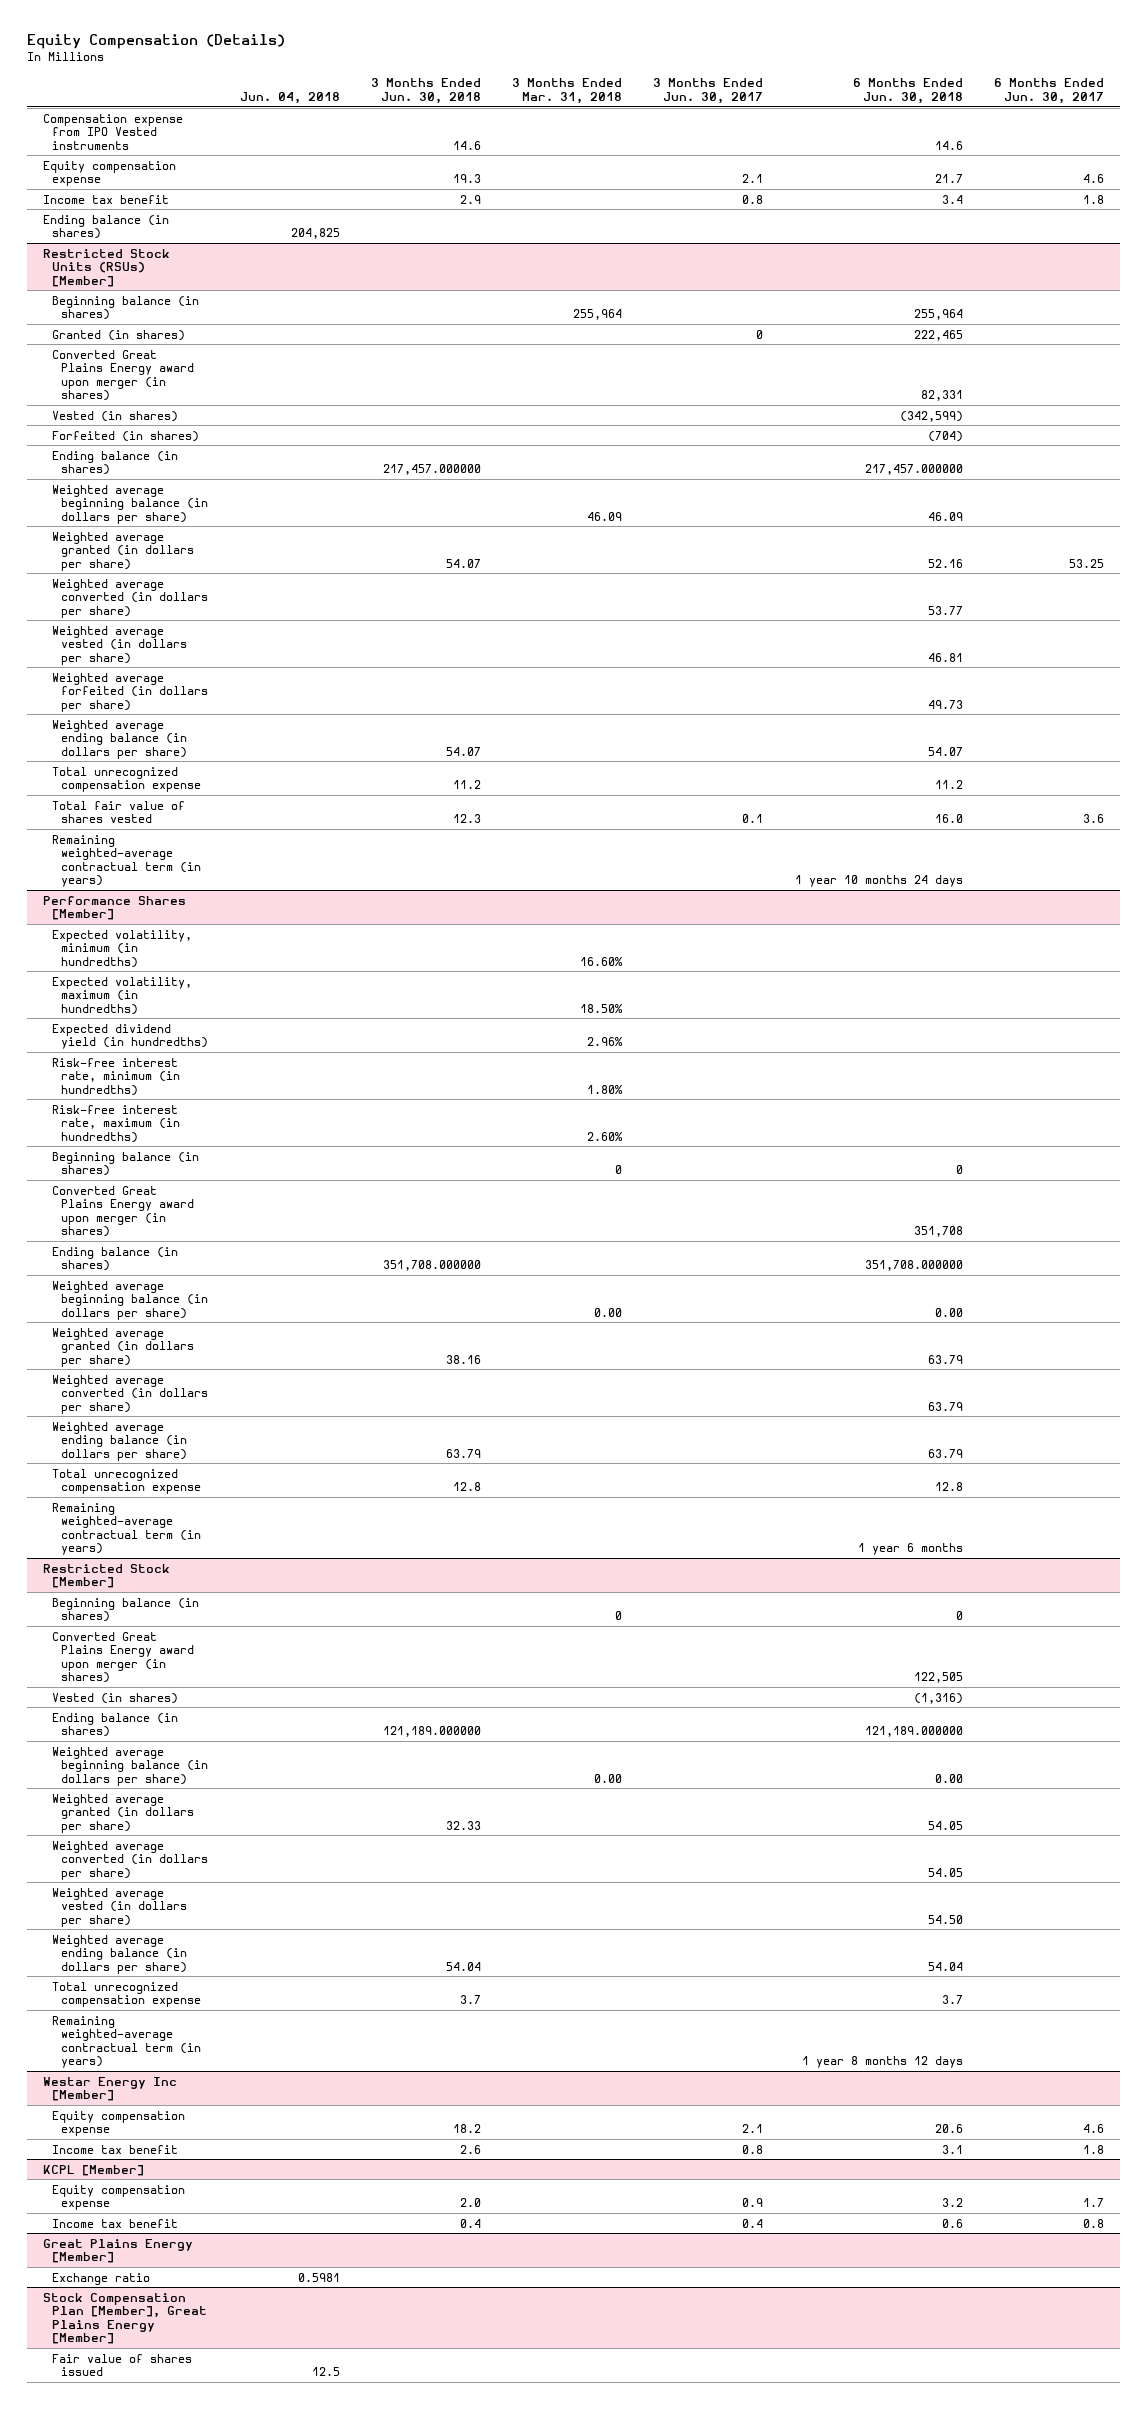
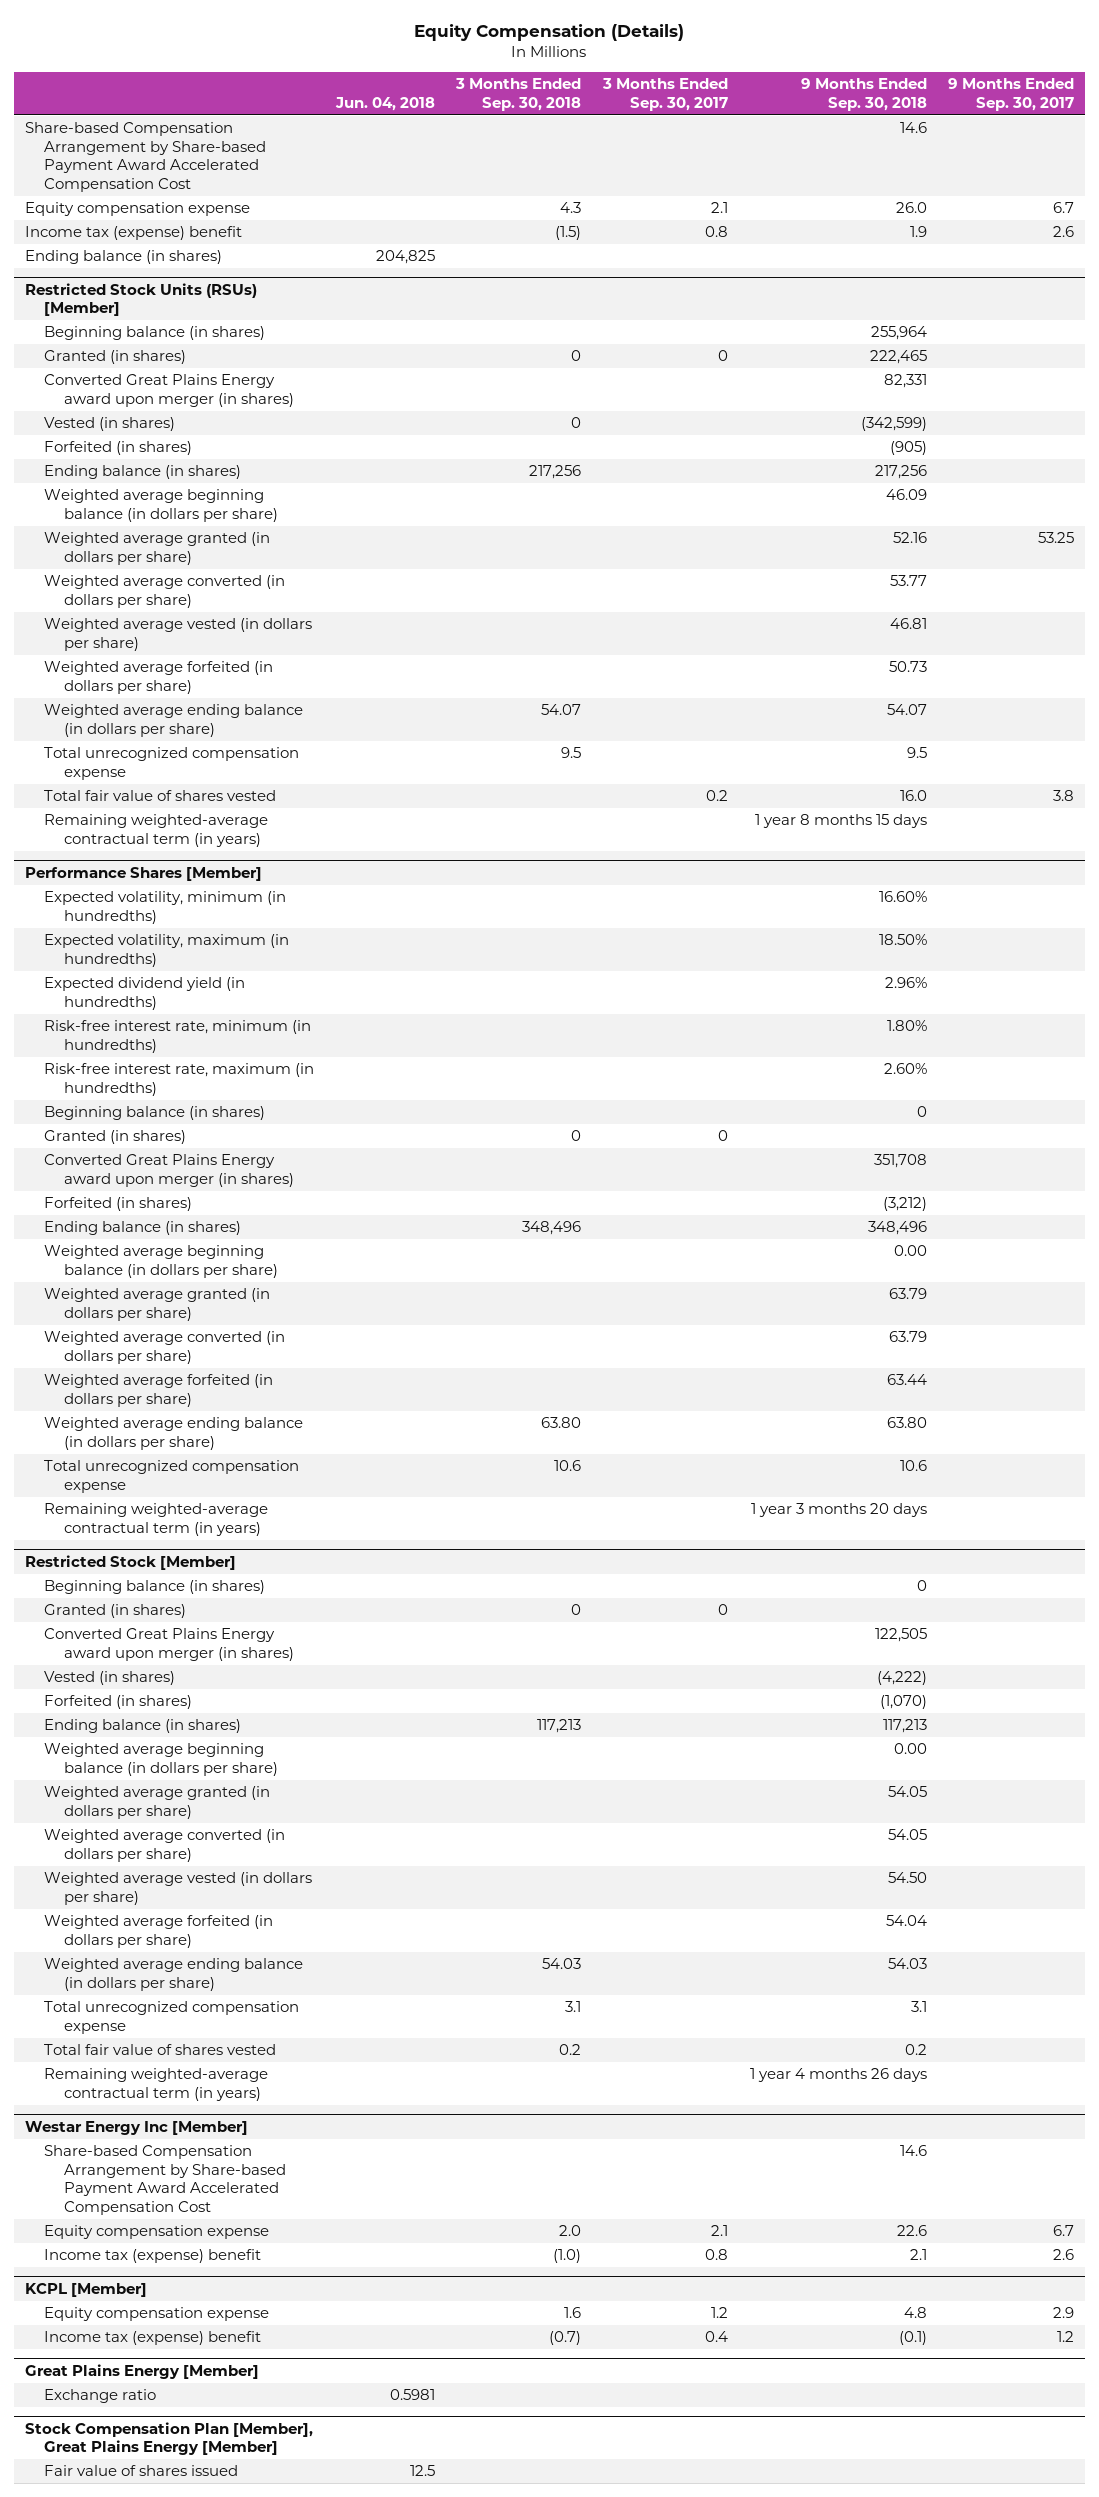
[370,78,481,104] 3 Months Ended Jun. 30, 2018 -> none
[512,78,623,104] 3 Months Ended Mar. 31, 2018 -> none
[653,78,764,104] 3 Months Ended Jun. 30, 2017 -> none
[852,78,963,104] 6 Months Ended Jun. 30, 2018 -> none
[993,78,1104,104] 6 Months Ended Jun. 30, 2017 -> none
none -> [455,77,582,111] 3 Months Ended Sep. 30, 2018
none -> [602,77,729,111] 3 Months Ended Sep. 30, 2017
none -> [800,77,927,111] 9 Months Ended Sep. 30, 2018
none -> [948,77,1075,111] 9 Months Ended Sep. 30, 2017
[42,113,183,150] Compensation expense from IPO Vested instruments -> [24,122,267,193] Share-based Compensation Arrangement by Share-based Payment Award Accelerated Compensation Cost
[42,194,169,204] Income tax benefit -> [24,226,242,241] Income tax (expense) benefit
none -> [44,1130,187,1145] Granted (in shares)
none -> [44,1197,193,1212] Forfeited (in shares)
none -> [44,1374,274,1407] Weighted average forfeited (in dollars per share)
none -> [44,1604,187,1619] Granted (in shares)
none -> [44,1695,193,1710] Forfeited (in shares)
none -> [44,1915,274,1948] Weighted average forfeited (in dollars per share)
none -> [44,2044,277,2056] Total fair value of shares vested
none -> [44,2145,286,2216] Share-based Compensation Arrangement by Share-based Payment Award Accelerated Compensation Cost
[52,2144,179,2154] Income tax benefit -> [44,2249,262,2264] Income tax (expense) benefit
[52,2218,179,2228] Income tax benefit -> [44,2331,262,2346] Income tax (expense) benefit

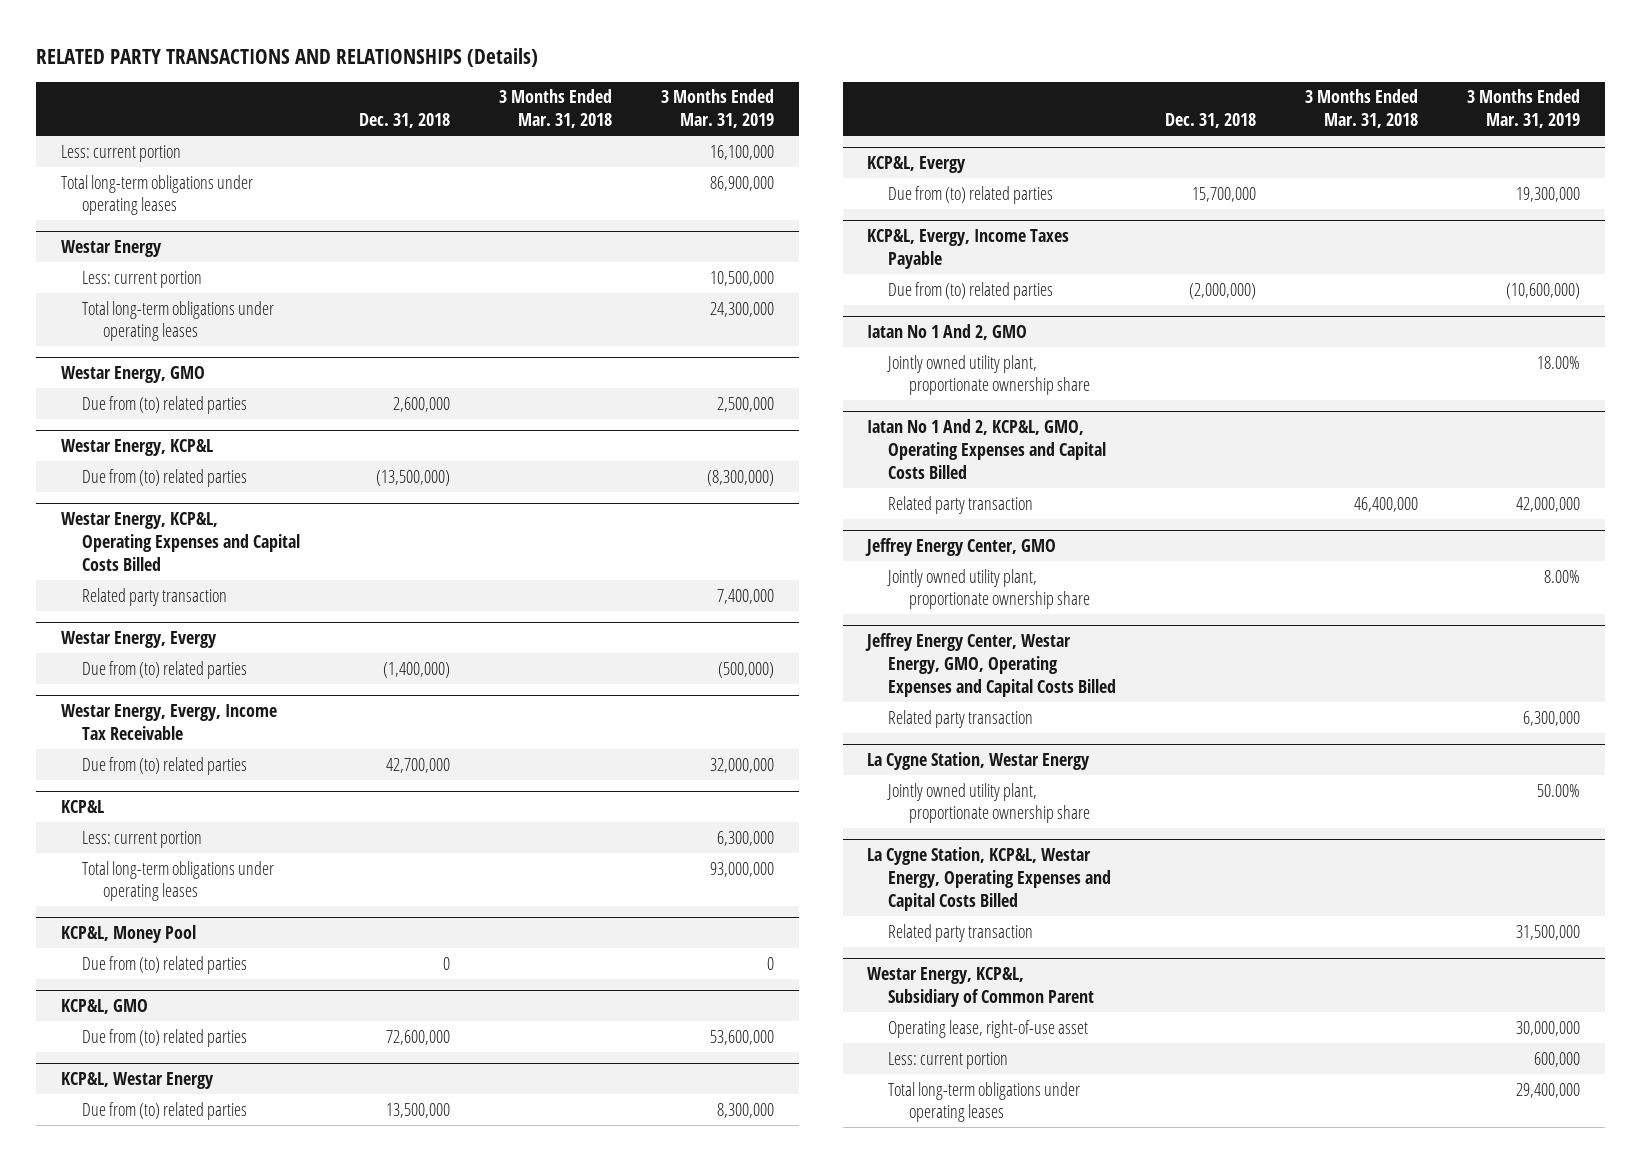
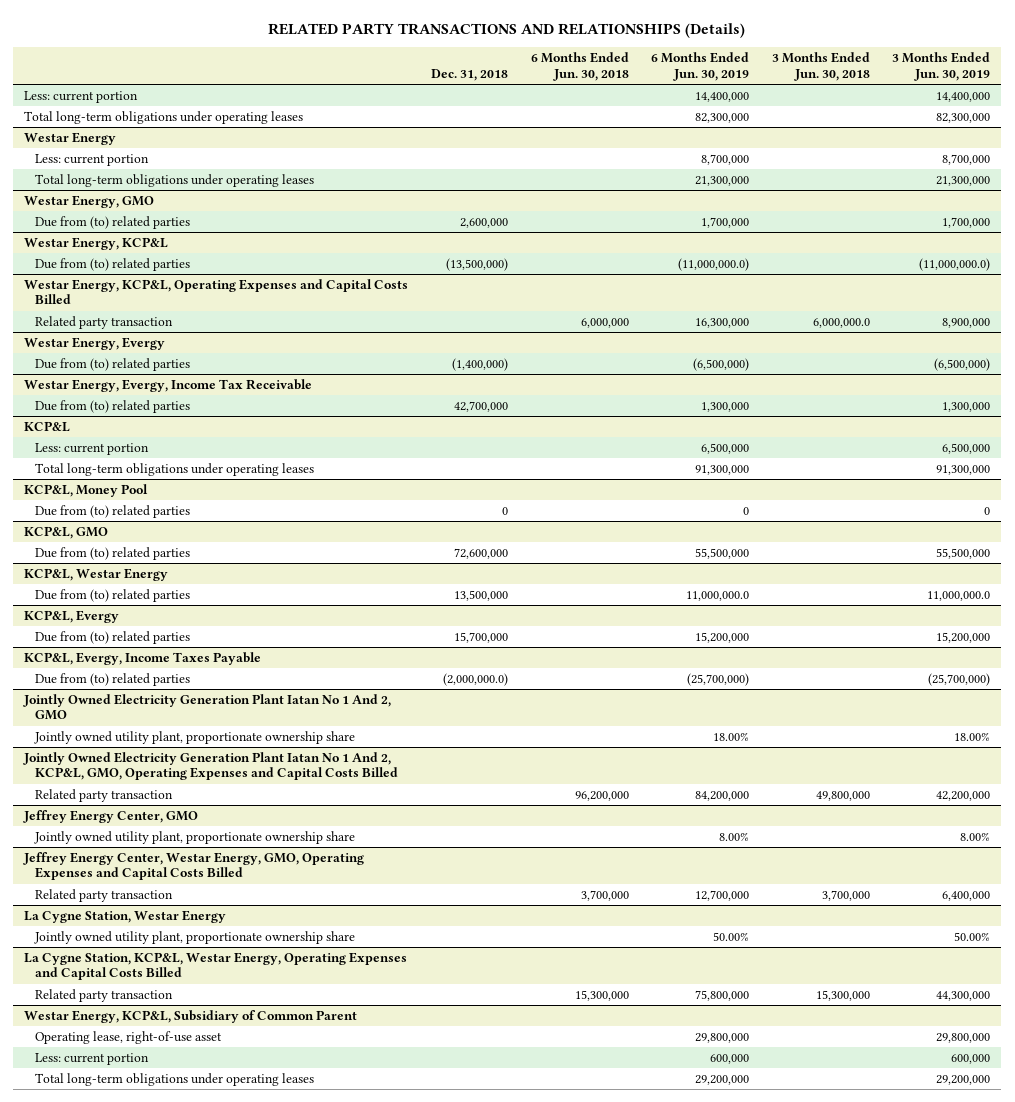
[498,89,612,129] 3 Months Ended Mar. 31, 2018 -> none
[661,89,775,129] 3 Months Ended Mar. 31, 2019 -> none
none -> [530,52,629,81] 6 Months Ended Jun. 30, 2018
none -> [651,52,750,81] 6 Months Ended Jun. 30, 2019
none -> [771,52,870,81] 3 Months Ended Jun. 30, 2018
none -> [892,52,991,81] 3 Months Ended Jun. 30, 2019
[1189,282,1257,299] (2,000,000) -> [442,673,508,687] (2,000,000.0)
[867,324,1028,341] Iatan No 1 And 2, GMO -> [23,694,392,721] Jointly Owned Electricity Generation Plant Iatan No 1 And 2, GMO
[867,419,1107,479] Iatan No 1 And 2, KCP&L, GMO, Operating Expenses and Capital Costs Billed -> [23,752,399,781] Jointly Owned Electricity Generation Plant Iatan No 1 And 2, KCP&L, GMO, Operating Expenses and Capital Costs Billed

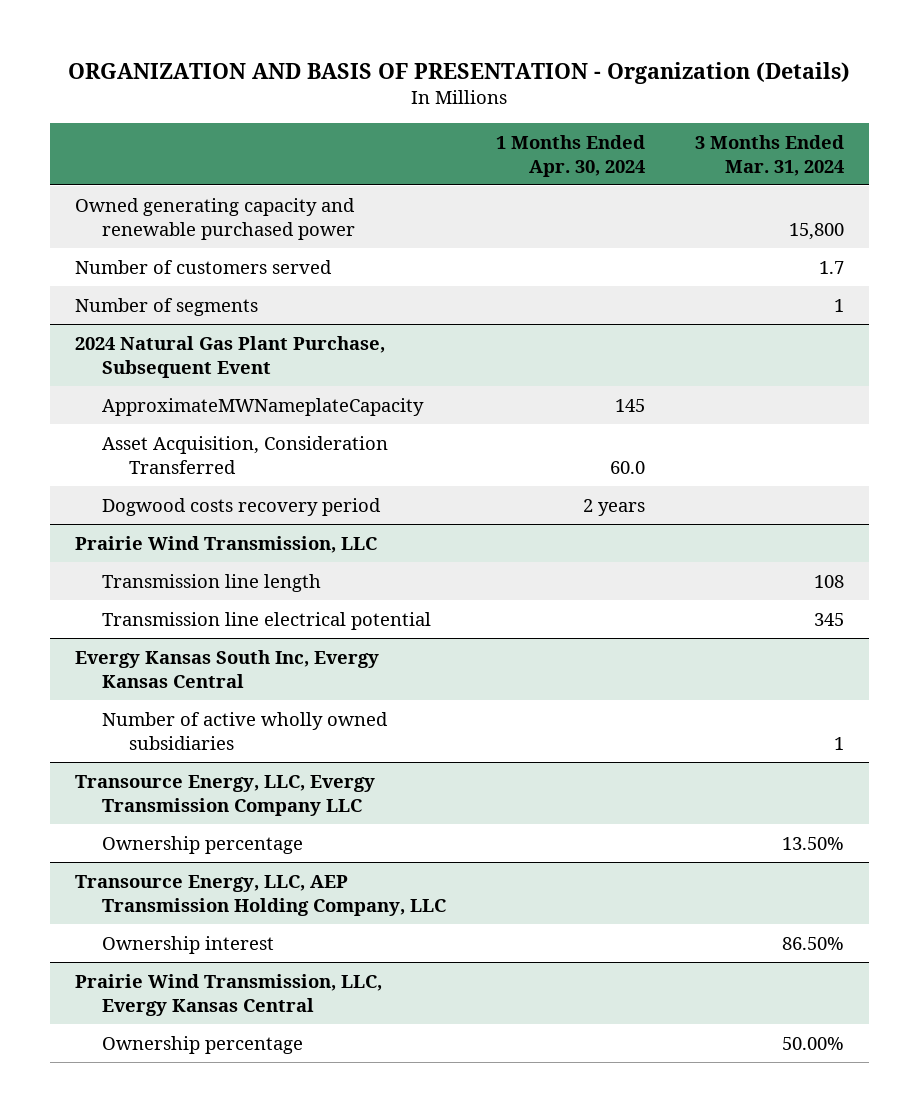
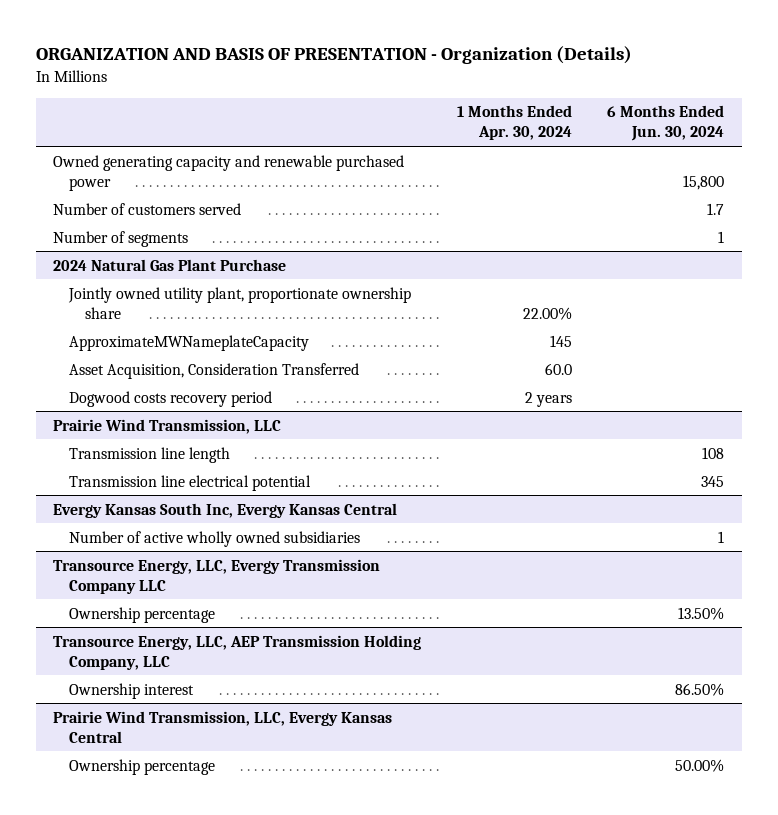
[694,134,844,176] 3 Months Ended Mar. 31, 2024 -> none
none -> [607,105,725,142] 6 Months Ended Jun. 30, 2024
[75,335,386,378] 2024 Natural Gas Plant Purchase, Subsequent Event -> [53,258,287,271] 2024 Natural Gas Plant Purchase
none -> [68,286,412,319] Jointly owned utility plant, proportionate ownership share

